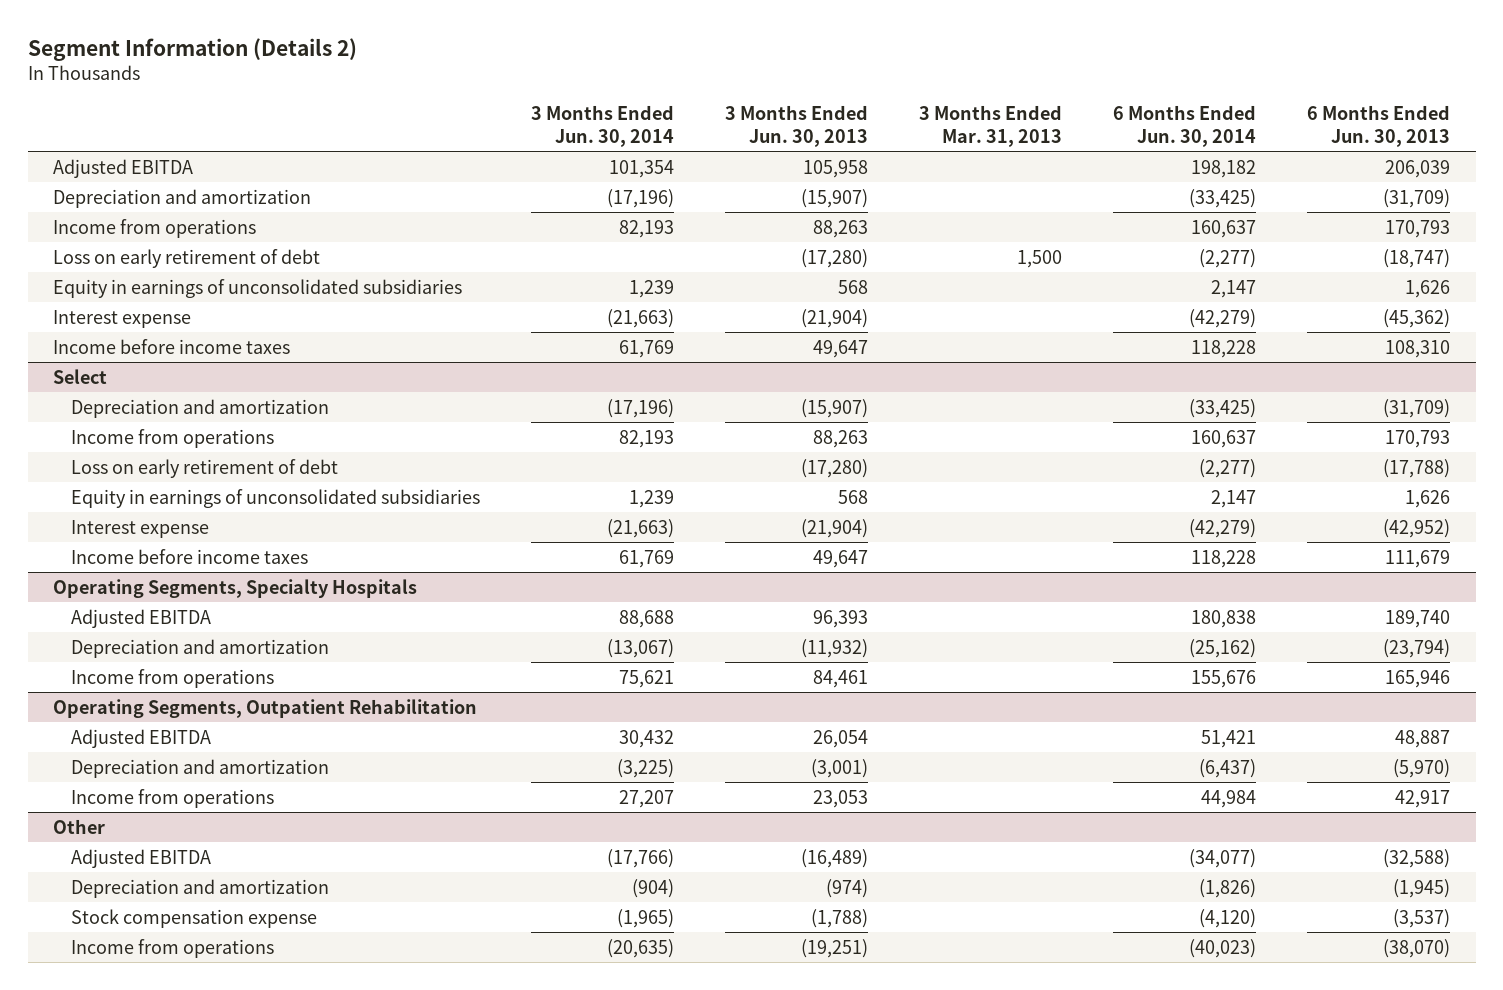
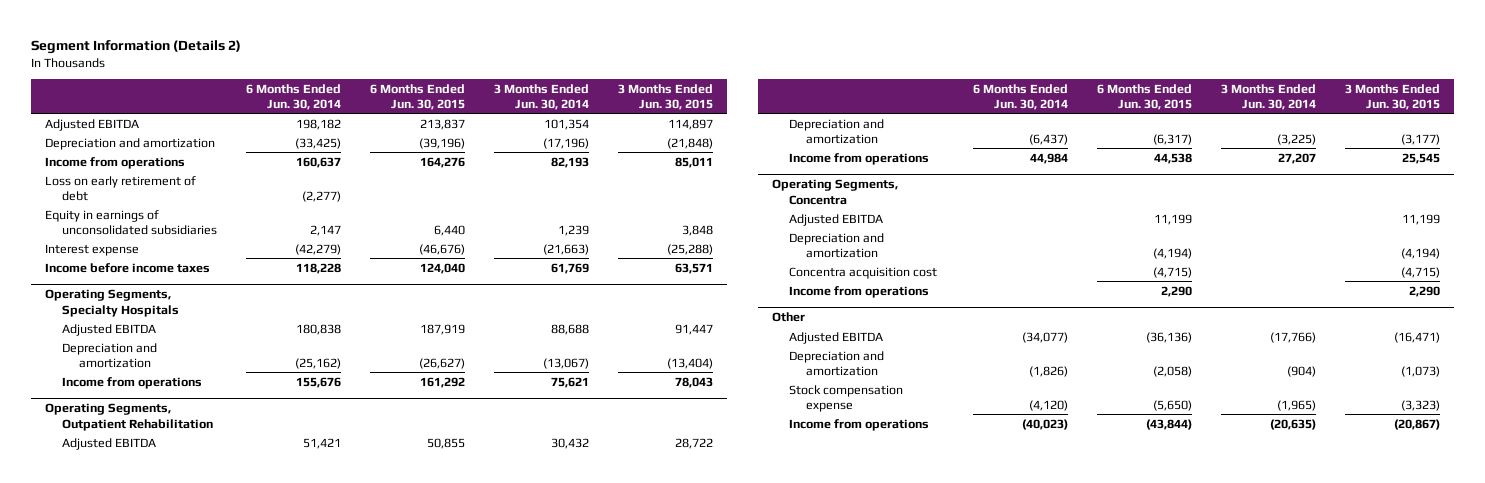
[725,104,869,147] 3 Months Ended Jun. 30, 2013 -> none
[919,104,1063,147] 3 Months Ended Mar. 31, 2013 -> none
[1307,104,1451,147] 6 Months Ended Jun. 30, 2013 -> none
none -> [369,83,465,110] 6 Months Ended Jun. 30, 2015
none -> [617,83,713,110] 3 Months Ended Jun. 30, 2015
[52,368,107,384] Select -> none
[71,398,330,418] Depreciation and amortization -> none
[71,428,275,448] Income from operations -> none
[71,458,339,478] Loss on early retirement of debt -> none
[71,488,481,508] Equity in earnings of unconsolidated subsidiaries -> none
[71,519,210,538] Interest expense -> none
[71,548,309,564] Income before income taxes -> none
none -> [772,179,899,205] Operating Segments, Concentra
none -> [789,213,884,226] Adjusted EBITDA
none -> [789,232,885,258] Depreciation and amortization
none -> [789,266,938,279] Concentra acquisition cost
none -> [789,285,930,298] Income from operations

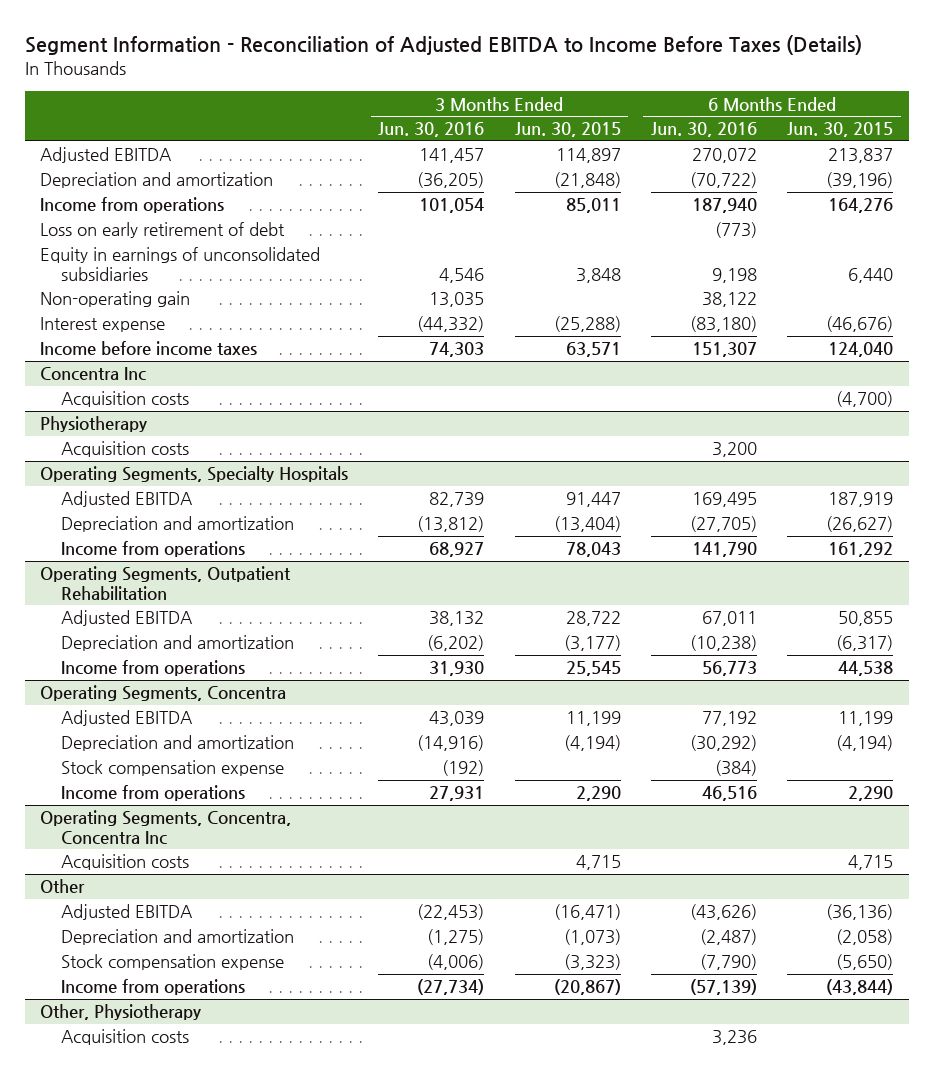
[30,40,241,55] Segment Information (Details 2) -> [24,35,862,56] Segment Information - Reconciliation of Adjusted EBITDA to Income Before Taxes (Details)
[246,83,342,110] 6 Months Ended Jun. 30, 2014 -> none
[493,83,589,110] 3 Months Ended Jun. 30, 2014 -> none
none -> [378,122,485,138] Jun. 30, 2016
none -> [650,122,757,138] Jun. 30, 2016
none -> [39,291,190,308] Non-operating gain
none -> [39,367,146,382] Concentra Inc
none -> [61,391,190,408] Acquisition costs
none -> [39,416,147,433] Physiotherapy
none -> [61,441,190,458] Acquisition costs
[789,266,938,279] Concentra acquisition cost -> none
none -> [61,760,285,777] Stock compensation expense
none -> [39,810,291,846] Operating Segments, Concentra, Concentra Inc
none -> [61,854,190,871] Acquisition costs
none -> [39,1004,201,1021] Other, Physiotherapy
none -> [61,1029,190,1046] Acquisition costs

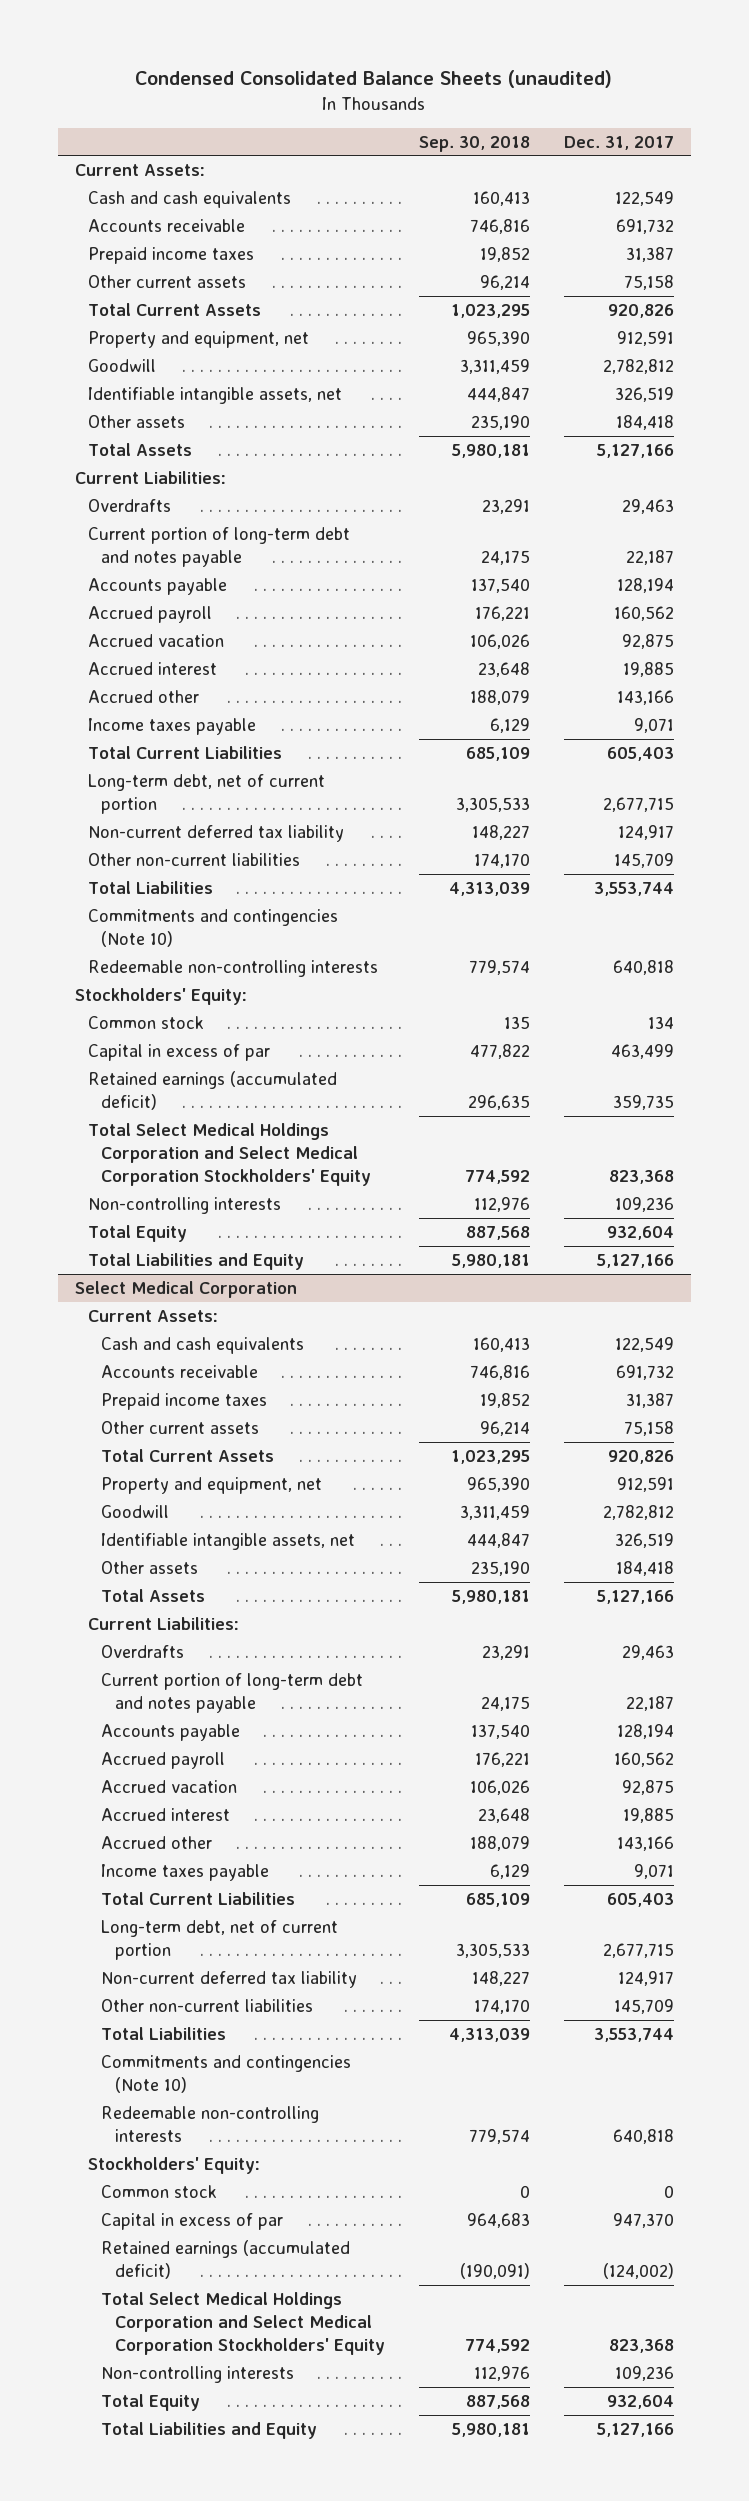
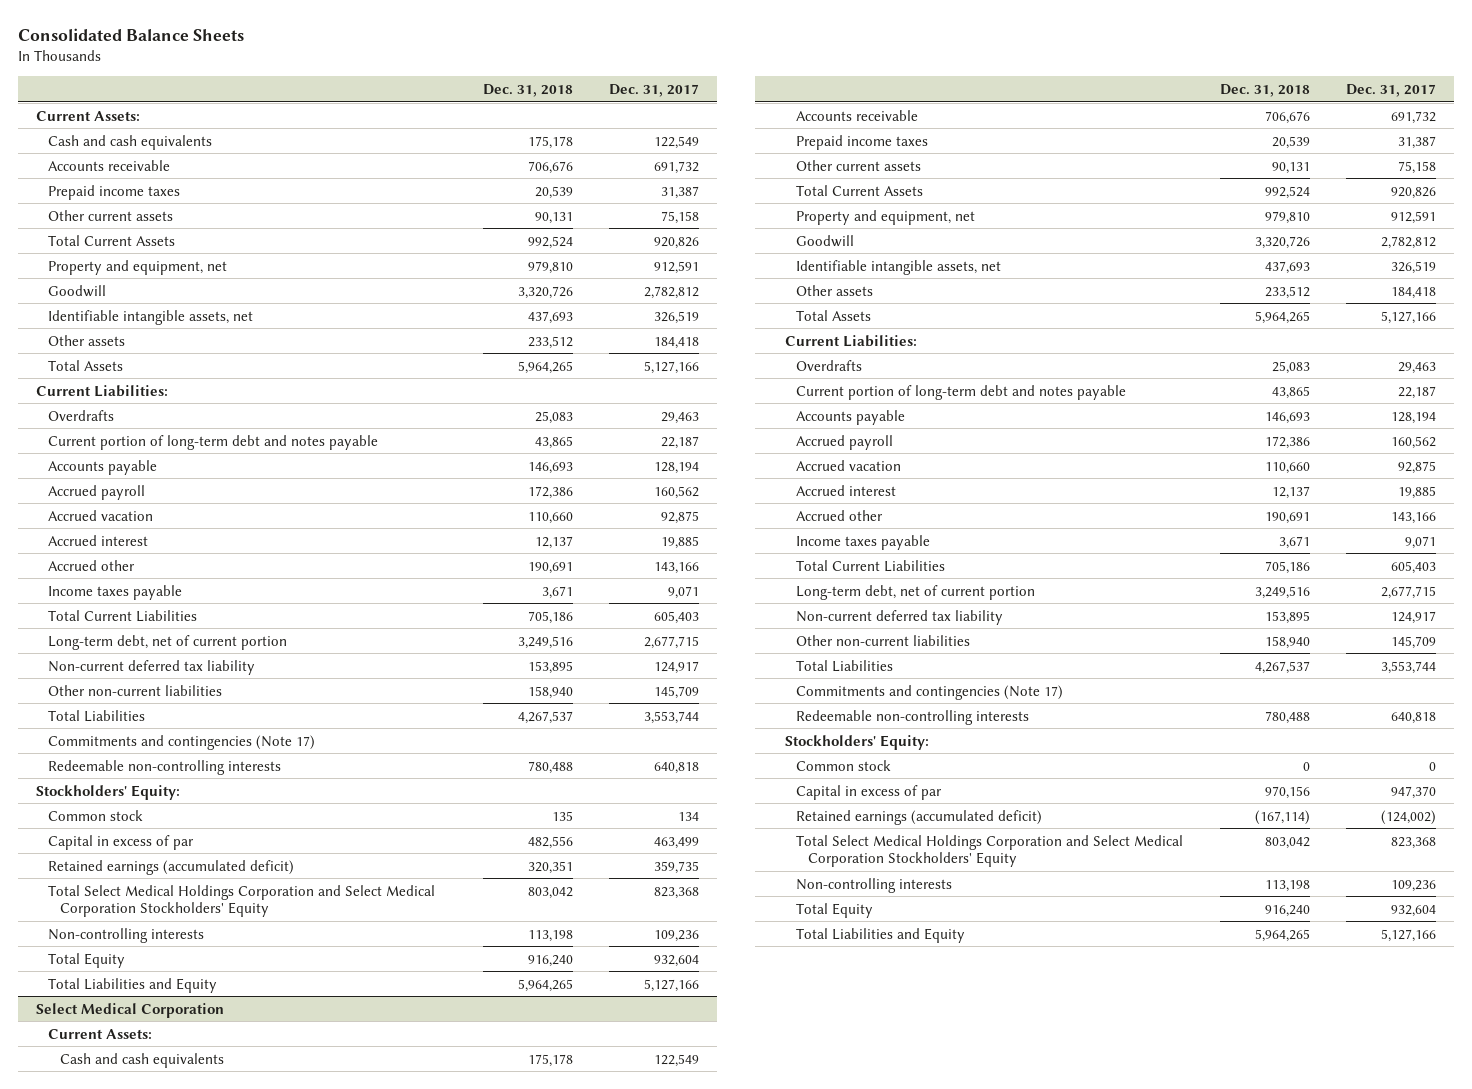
[135,70,613,89] Condensed Consolidated Balance Sheets (unaudited) -> [17,28,244,42] Consolidated Balance Sheets
[418,135,530,152] Sep. 30, 2018 -> none
none -> [482,84,573,98] Dec. 31, 2018
[88,908,339,947] Commitments and contingencies (Note 10) -> [47,734,315,750] Commitments and contingencies (Note 17)
[101,2054,352,2093] Commitments and contingencies (Note 10) -> [796,684,1064,700] Commitments and contingencies (Note 17)

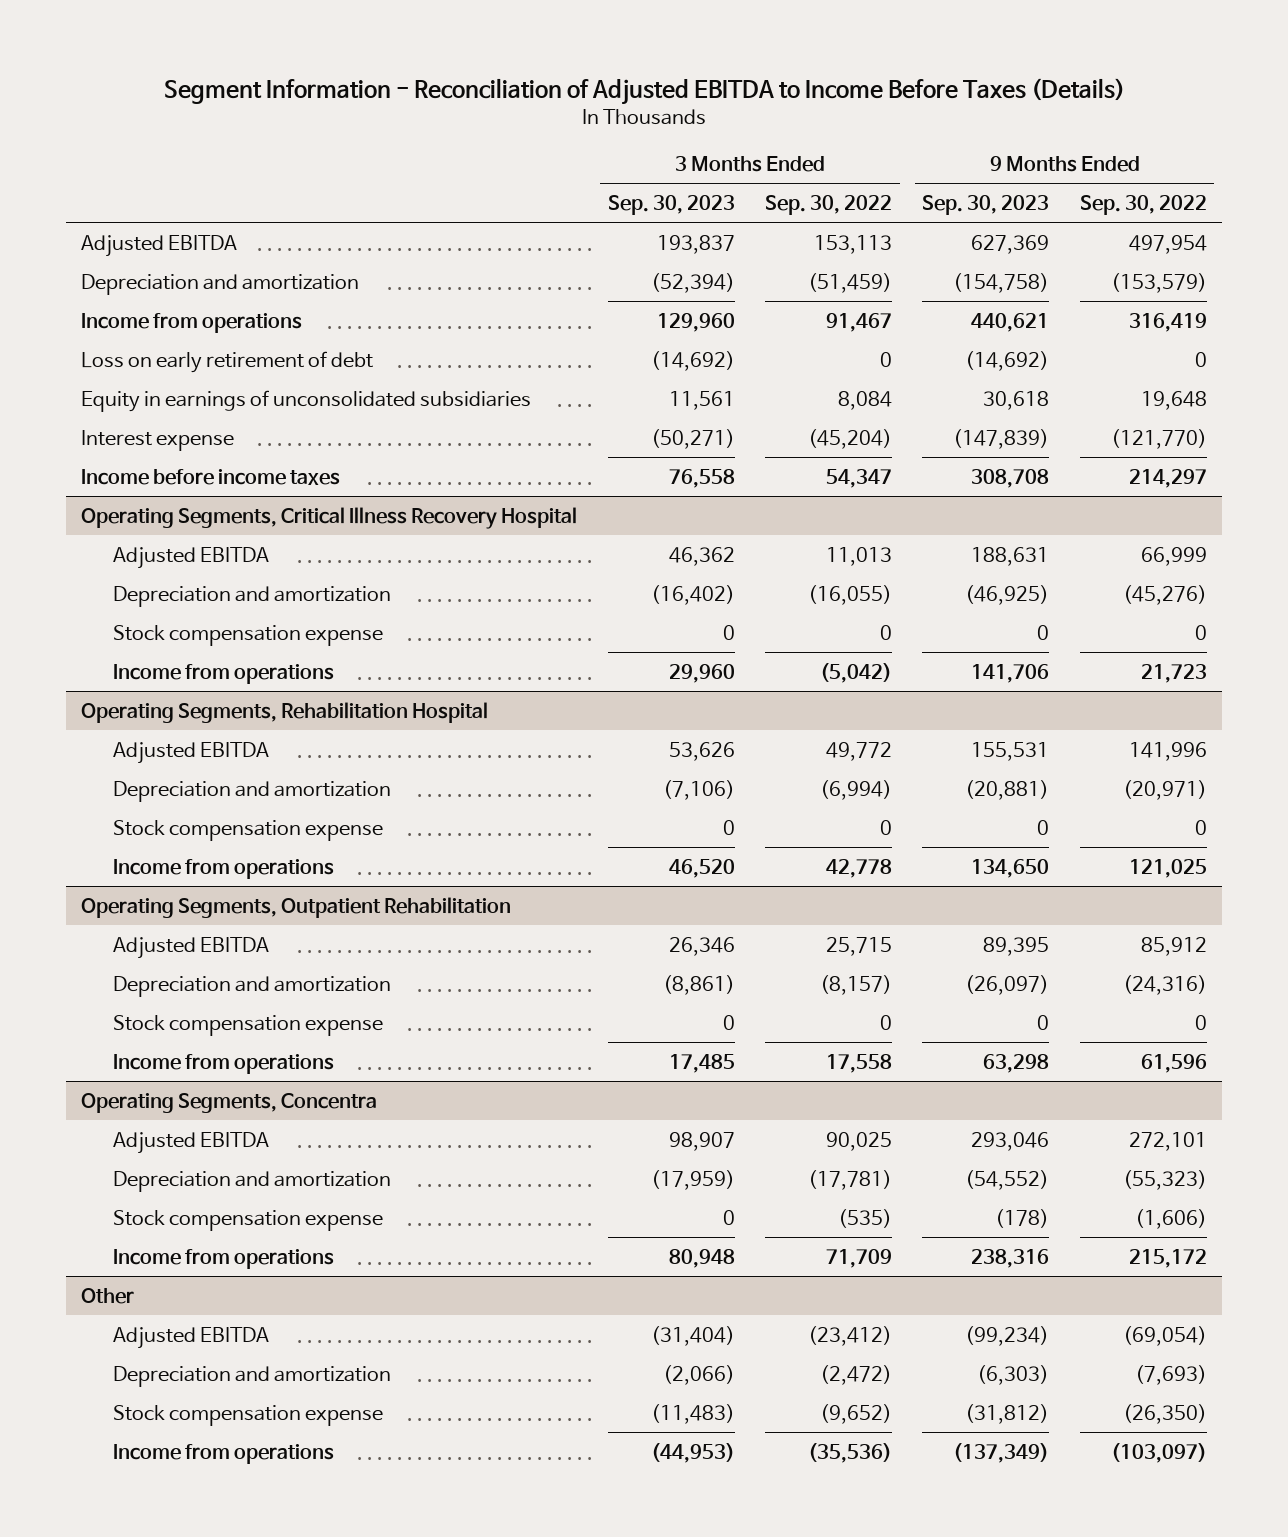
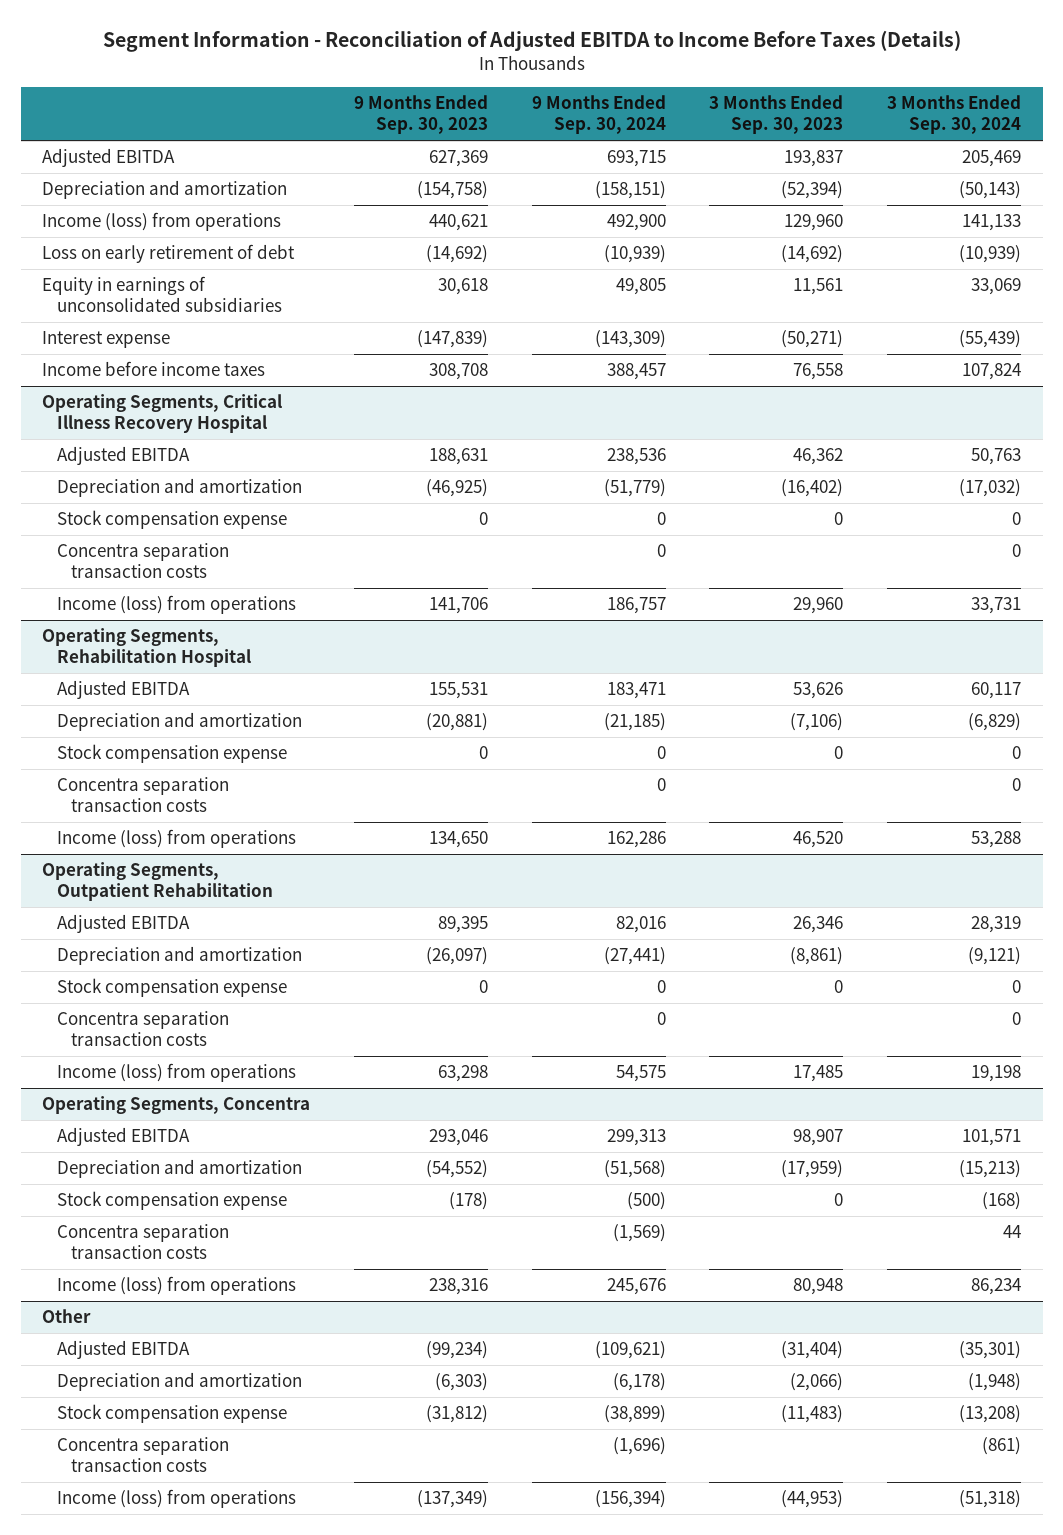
[765,195,893,216] Sep. 30, 2022 -> none
[1079,195,1207,216] Sep. 30, 2022 -> none
none -> [531,95,666,135] 9 Months Ended Sep. 30, 2024
none -> [886,95,1021,135] 3 Months Ended Sep. 30, 2024
[81,312,303,333] Income from operations -> [42,212,282,232] Income (loss) from operations
none -> [56,543,229,579] Concentra separation transaction costs
[112,663,334,684] Income from operations -> [56,595,296,615] Income (loss) from operations
none -> [56,777,229,813] Concentra separation transaction costs
[112,858,334,879] Income from operations -> [56,829,296,849] Income (loss) from operations
none -> [56,1011,229,1047] Concentra separation transaction costs
[112,1053,334,1074] Income from operations -> [56,1063,296,1083] Income (loss) from operations
none -> [56,1224,229,1260] Concentra separation transaction costs
[112,1248,334,1269] Income from operations -> [56,1276,296,1296] Income (loss) from operations
none -> [56,1437,229,1473] Concentra separation transaction costs
[112,1443,334,1464] Income from operations -> [56,1489,296,1509] Income (loss) from operations

